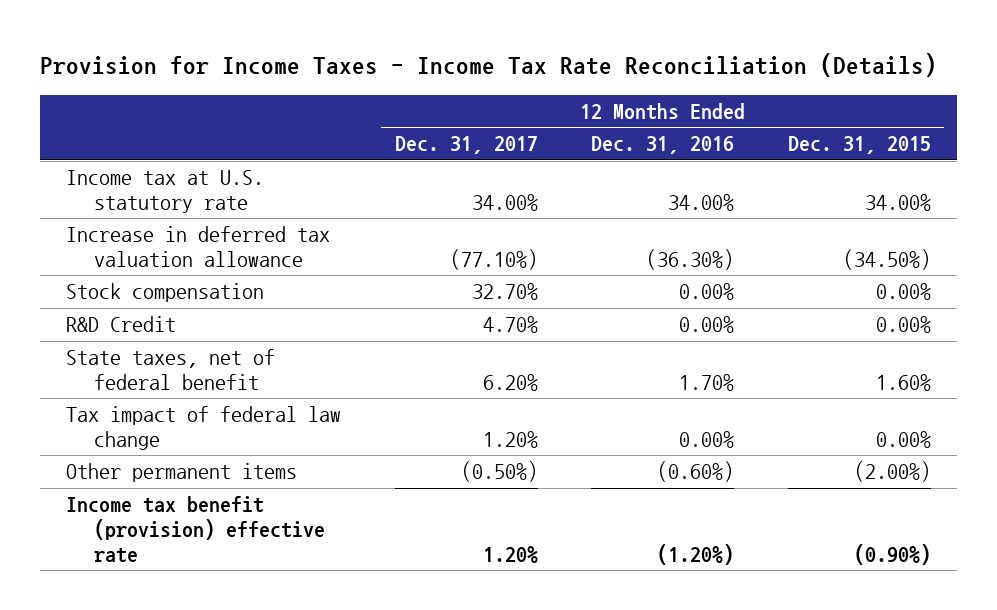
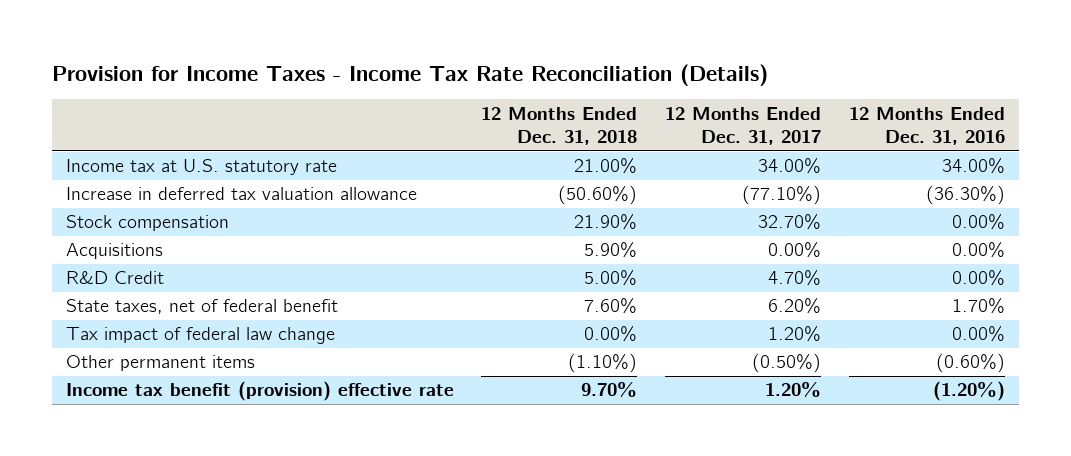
[787,136,931,155] Dec. 31, 2015 -> none
none -> [481,106,638,145] 12 Months Ended Dec. 31, 2018
none -> [65,243,163,260] Acquisitions

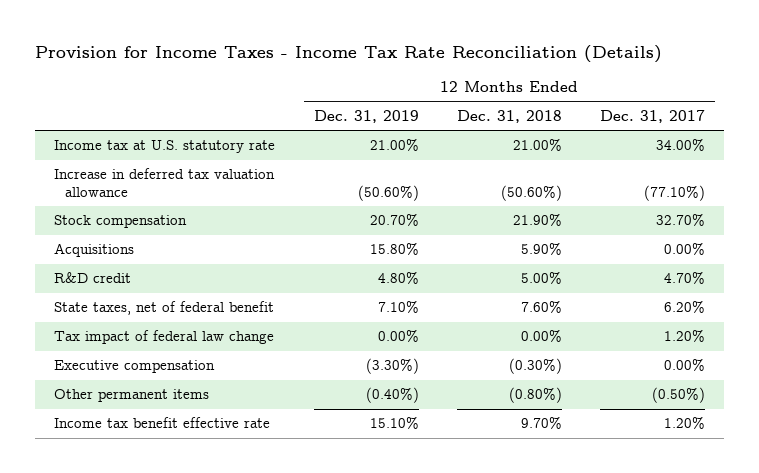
[849,106,1006,145] 12 Months Ended Dec. 31, 2016 -> none
none -> [313,110,419,124] Dec. 31, 2019
[65,271,164,285] R&D Credit -> [54,272,132,284] R&D credit
none -> [54,360,216,374] Executive compensation
[568,353,638,374] (1.10%) -> [508,387,562,404] (0.80%)
[65,381,454,402] Income tax benefit (provision) effective rate -> [54,417,271,429] Income tax benefit effective rate

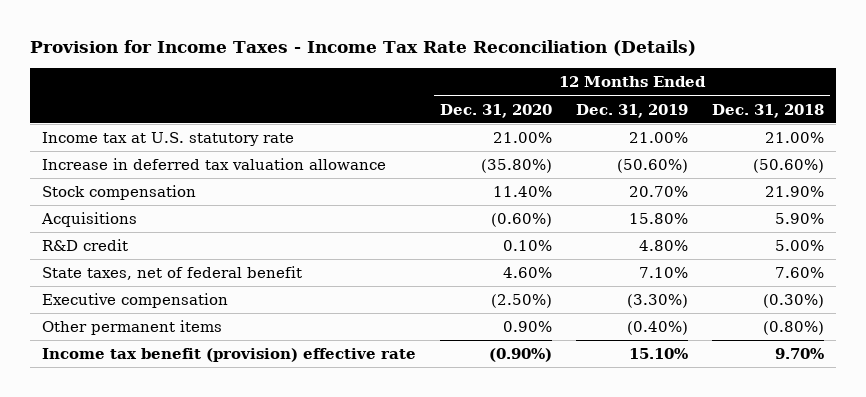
[600,110,706,124] Dec. 31, 2017 -> none
none -> [440,103,553,118] Dec. 31, 2020
[54,330,275,345] Tax impact of federal law change -> none
[54,417,271,429] Income tax benefit effective rate -> [42,348,417,363] Income tax benefit (provision) effective rate

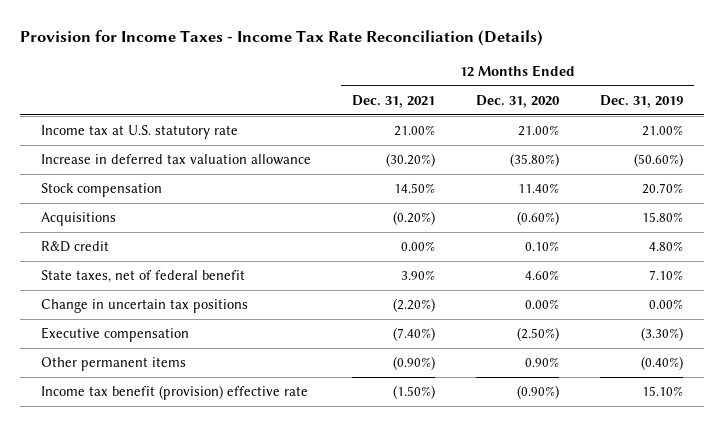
[712,103,825,118] Dec. 31, 2018 -> none
none -> [351,95,435,109] Dec. 31, 2021
none -> [40,299,248,314] Change in uncertain tax positions

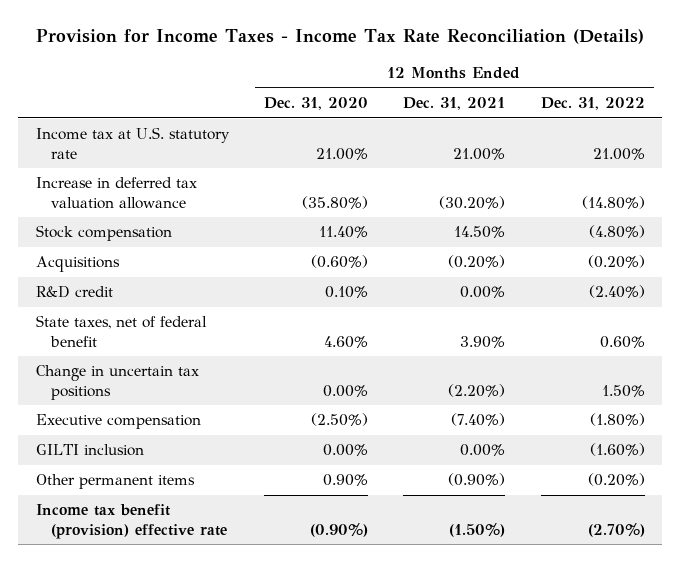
[600,95,684,109] Dec. 31, 2019 -> none
none -> [540,96,645,110] Dec. 31, 2022
none -> [35,444,144,457] GILTI inclusion

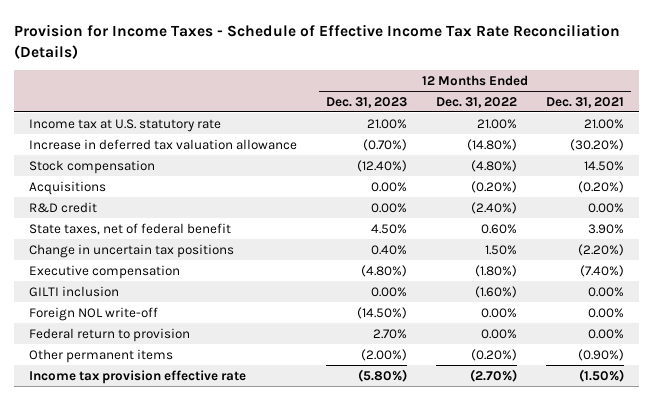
[36,28,645,44] Provision for Income Taxes - Income Tax Rate Reconciliation (Details) -> [14,23,621,59] Provision for Income Taxes - Schedule of Effective Income Tax Rate Reconciliation (Details)
[263,96,368,110] Dec. 31, 2020 -> none
none -> [325,96,407,108] Dec. 31, 2023
none -> [28,306,158,321] Foreign NOL write-off
none -> [28,327,190,342] Federal return to provision
[35,504,227,539] Income tax benefit (provision) effective rate -> [28,369,246,384] Income tax provision effective rate

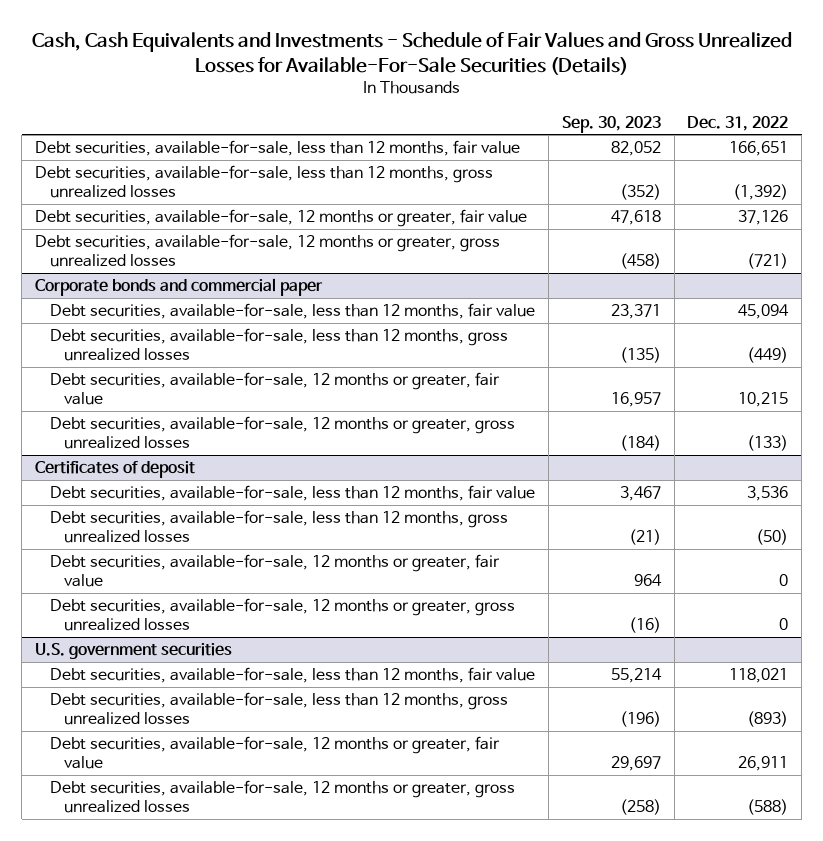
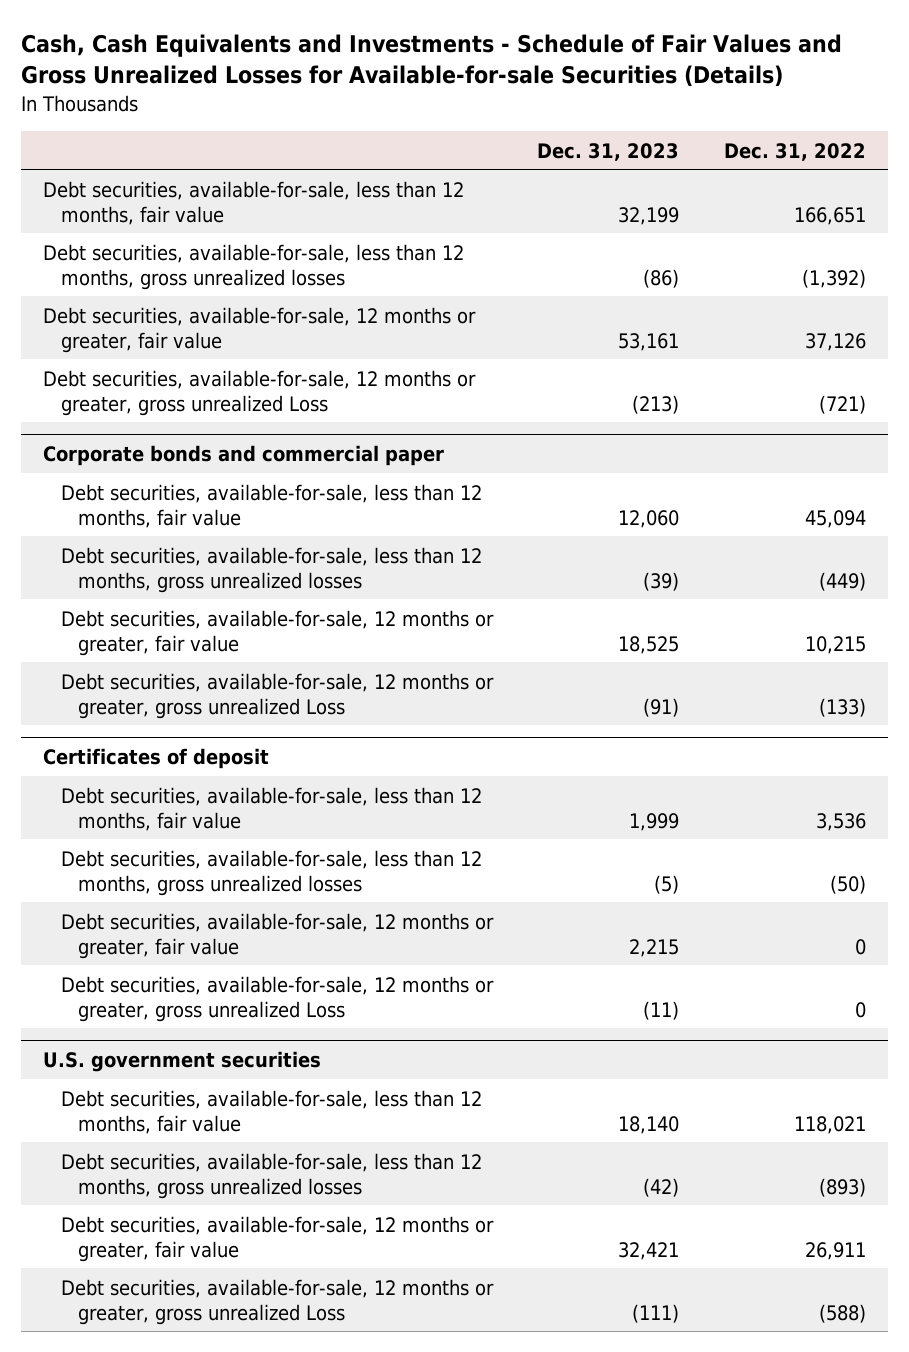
[31,31,792,75] Cash, Cash Equivalents and Investments - Schedule of Fair Values and Gross Unrealized Losses for Available-For-Sale Securities (Details) -> [20,33,842,88] Cash, Cash Equivalents and Investments - Schedule of Fair Values and Gross Unrealized Losses for Available-for-sale Securities (Details)
[561,115,661,133] Sep. 30, 2023 -> none
none -> [537,142,680,161] Dec. 31, 2023
[34,234,500,268] Debt securities, available-for-sale, 12 months or greater, gross unrealized losses -> [42,369,476,416] Debt securities, available-for-sale, 12 months or greater, gross unrealized Loss
[49,416,515,450] Debt securities, available-for-sale, 12 months or greater, gross unrealized losses -> [60,672,494,719] Debt securities, available-for-sale, 12 months or greater, gross unrealized Loss
[49,598,515,632] Debt securities, available-for-sale, 12 months or greater, gross unrealized losses -> [60,975,494,1022] Debt securities, available-for-sale, 12 months or greater, gross unrealized Loss
[49,780,515,814] Debt securities, available-for-sale, 12 months or greater, gross unrealized losses -> [60,1278,494,1325] Debt securities, available-for-sale, 12 months or greater, gross unrealized Loss

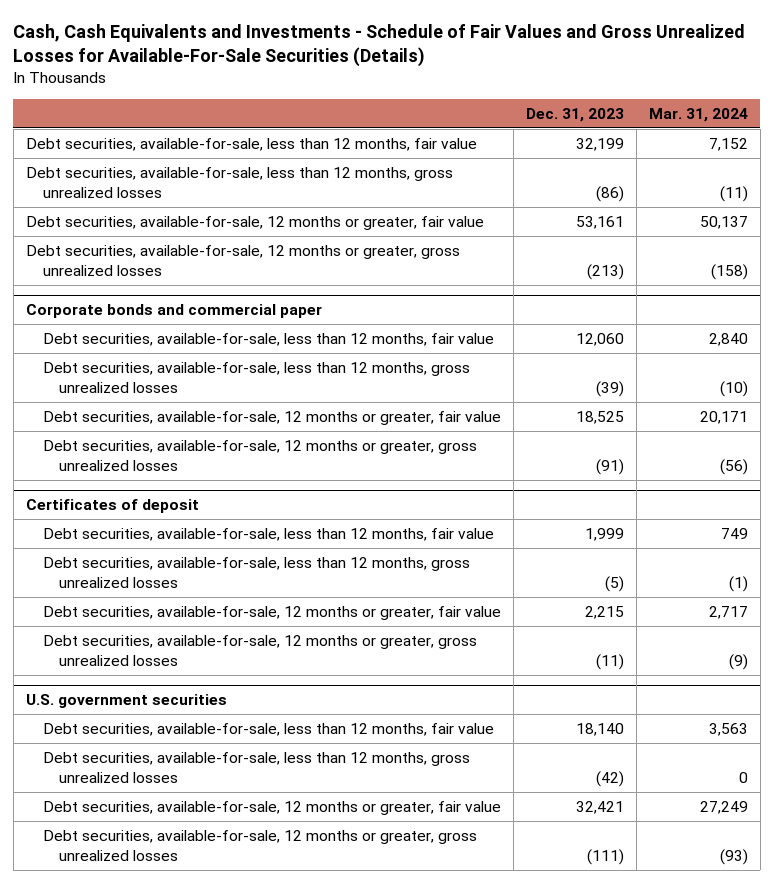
[20,33,842,88] Cash, Cash Equivalents and Investments - Schedule of Fair Values and Gross Unrealized Losses for Available-for-sale Securities (Details) -> [13,23,746,68] Cash, Cash Equivalents and Investments - Schedule of Fair Values and Gross Unrealized Losses for Available-For-Sale Securities (Details)
[723,142,866,161] Dec. 31, 2022 -> none
none -> [648,108,748,123] Mar. 31, 2024
[42,369,476,416] Debt securities, available-for-sale, 12 months or greater, gross unrealized Loss -> [25,245,460,277] Debt securities, available-for-sale, 12 months or greater, gross unrealized losses
[60,672,494,719] Debt securities, available-for-sale, 12 months or greater, gross unrealized Loss -> [42,440,477,472] Debt securities, available-for-sale, 12 months or greater, gross unrealized losses
[60,975,494,1022] Debt securities, available-for-sale, 12 months or greater, gross unrealized Loss -> [42,635,477,667] Debt securities, available-for-sale, 12 months or greater, gross unrealized losses
[60,1278,494,1325] Debt securities, available-for-sale, 12 months or greater, gross unrealized Loss -> [42,830,477,862] Debt securities, available-for-sale, 12 months or greater, gross unrealized losses

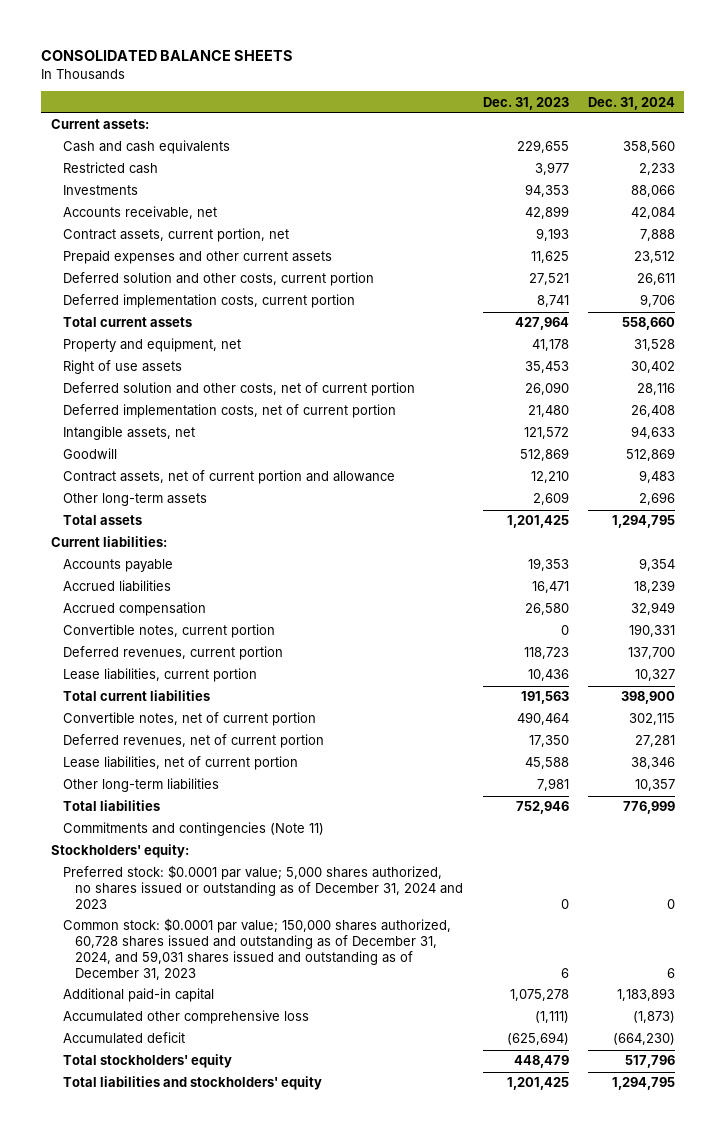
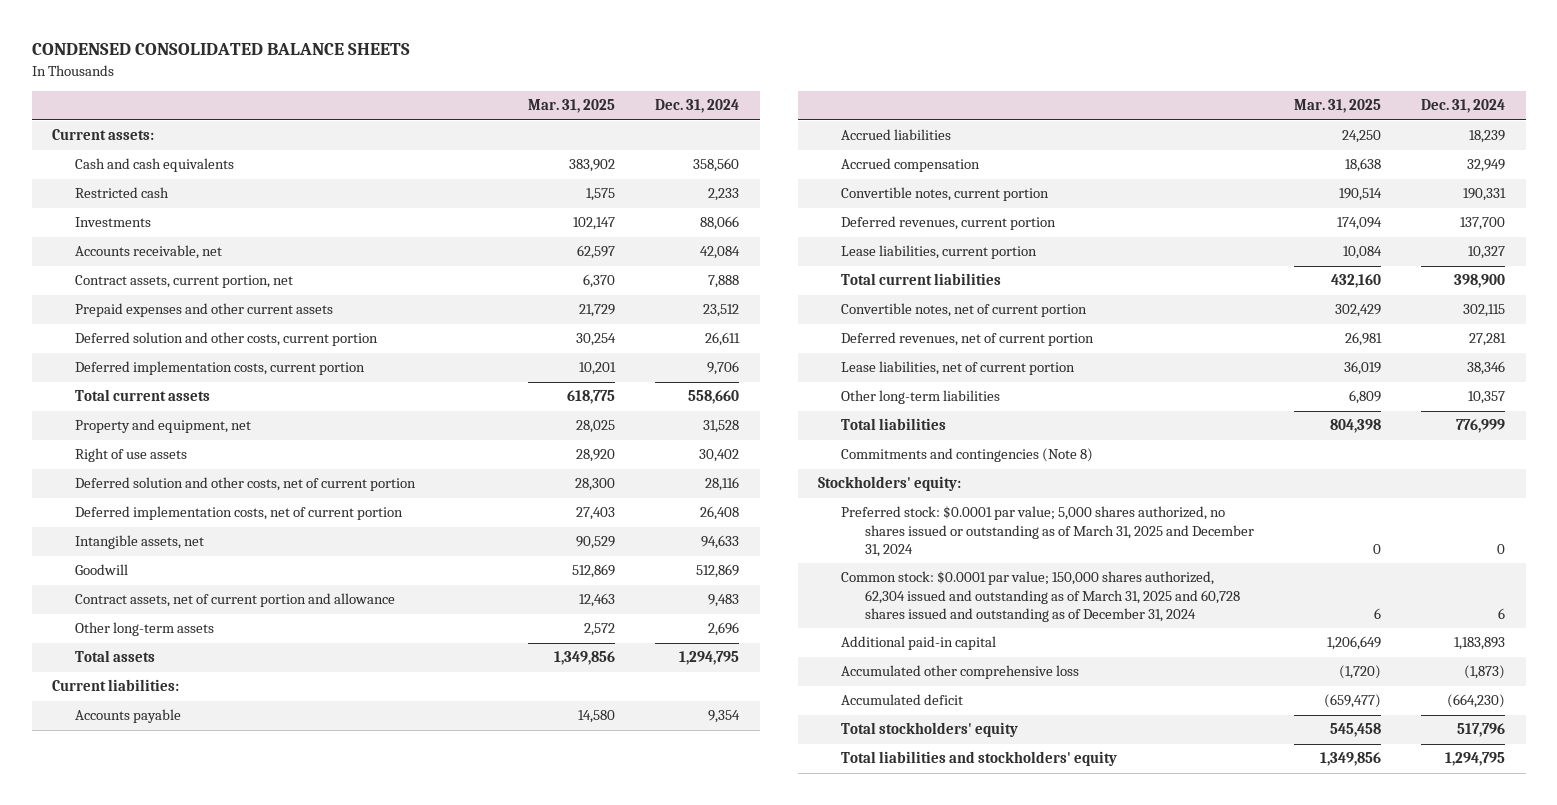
[41,50,294,62] CONSOLIDATED BALANCE SHEETS -> [31,43,410,56] CONDENSED CONSOLIDATED BALANCE SHEETS
[482,96,569,110] Dec. 31, 2023 -> none
none -> [528,99,616,114] Mar. 31, 2025
[63,822,325,837] Commitments and contingencies (Note 11) -> [841,448,1094,463] Commitments and contingencies (Note 8)
[63,865,464,909] Preferred stock: $0.0001 par value; 5,000 shares authorized, no shares issued or outstanding as of December 31, 2024 and 2023 -> [841,506,1255,557] Preferred stock: $0.0001 par value; 5,000 shares authorized, no shares issued or outstanding as of March 31, 2025 and December 31, 2024
[63,918,452,980] Common stock: $0.0001 par value; 150,000 shares authorized, 60,728 shares issued and outstanding as of December 31, 2024, and 59,031 shares issued and outstanding as of December 31, 2023 -> [841,571,1241,622] Common stock: $0.0001 par value; 150,000 shares authorized, 62,304 issued and outstanding as of March 31, 2025 and 60,728 shares issued and outstanding as of December 31, 2024

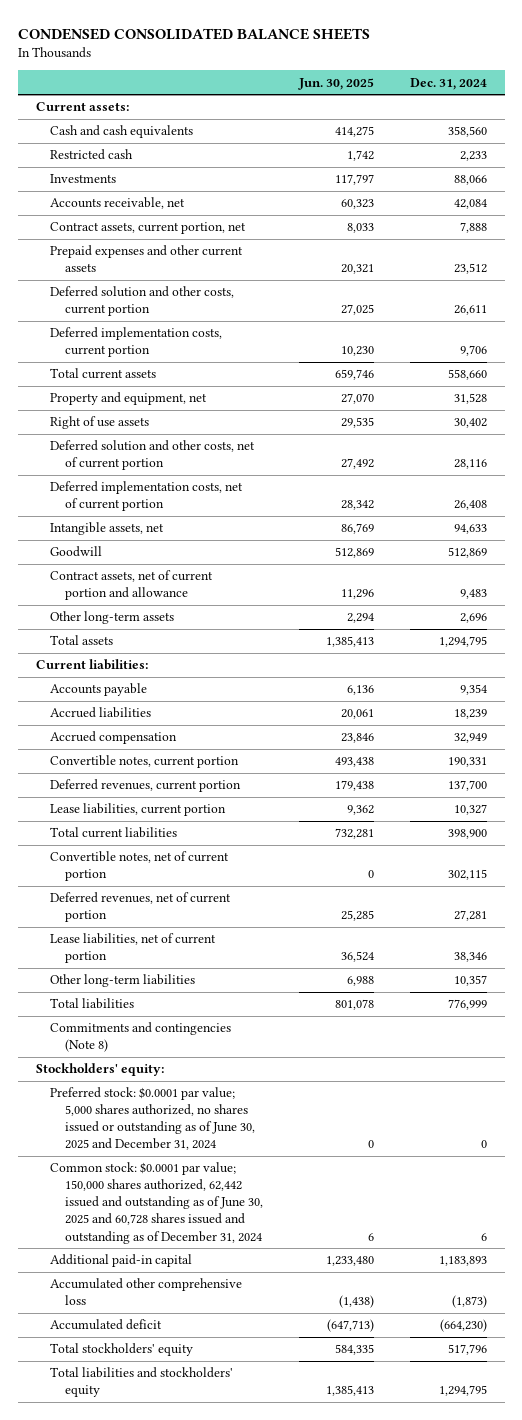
[528,99,616,114] Mar. 31, 2025 -> none
none -> [297,77,374,90] Jun. 30, 2025
[841,506,1255,557] Preferred stock: $0.0001 par value; 5,000 shares authorized, no shares issued or outstanding as of March 31, 2025 and December 31, 2024 -> [50,1087,256,1151] Preferred stock: $0.0001 par value; 5,000 shares authorized, no shares issued or outstanding as of June 30, 2025 and December 31, 2024
[841,571,1241,622] Common stock: $0.0001 par value; 150,000 shares authorized, 62,304 issued and outstanding as of March 31, 2025 and 60,728 shares issued and outstanding as of December 31, 2024 -> [50,1162,264,1244] Common stock: $0.0001 par value; 150,000 shares authorized, 62,442 issued and outstanding as of June 30, 2025 and 60,728 shares issued and outstanding as of December 31, 2024

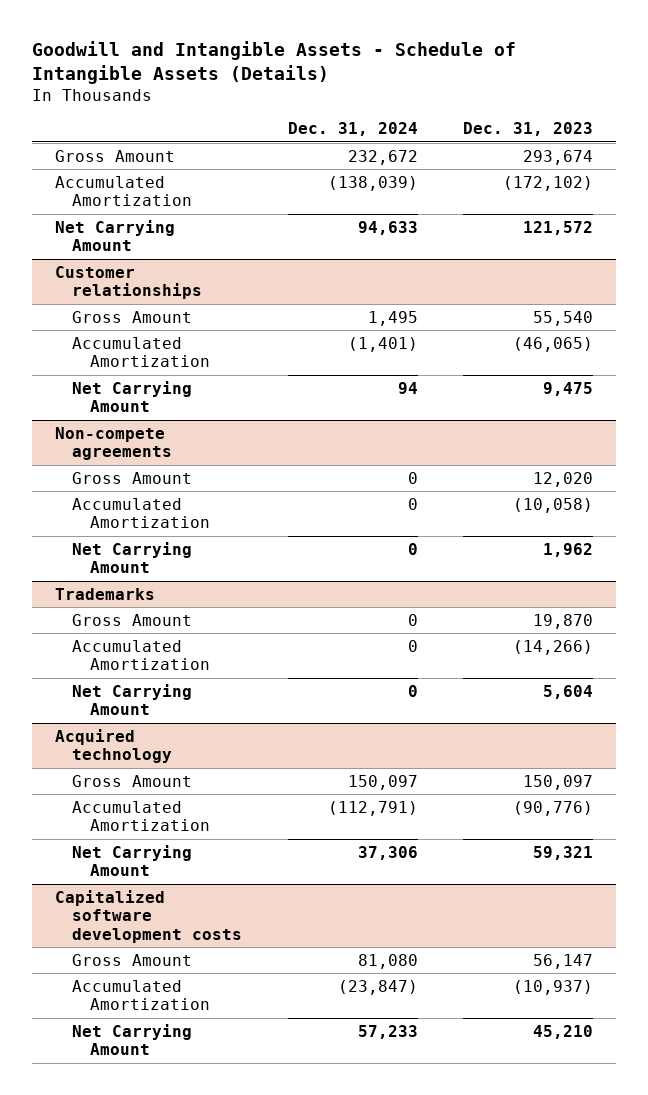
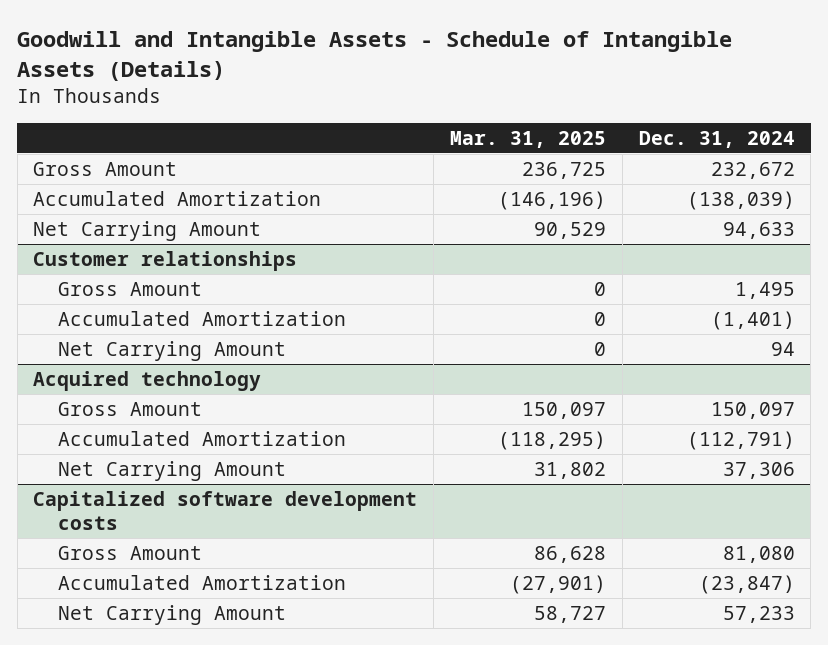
[463,122,594,137] Dec. 31, 2023 -> none
none -> [449,130,606,148] Mar. 31, 2025
[54,426,173,461] Non-compete agreements -> none
[72,471,193,484] Gross Amount -> none
[72,497,211,529] Accumulated Amortization -> none
[72,541,193,574] Net Carrying Amount -> none
[54,587,155,600] Trademarks -> none
[72,613,193,626] Gross Amount -> none
[72,639,211,671] Accumulated Amortization -> none
[72,683,193,716] Net Carrying Amount -> none

